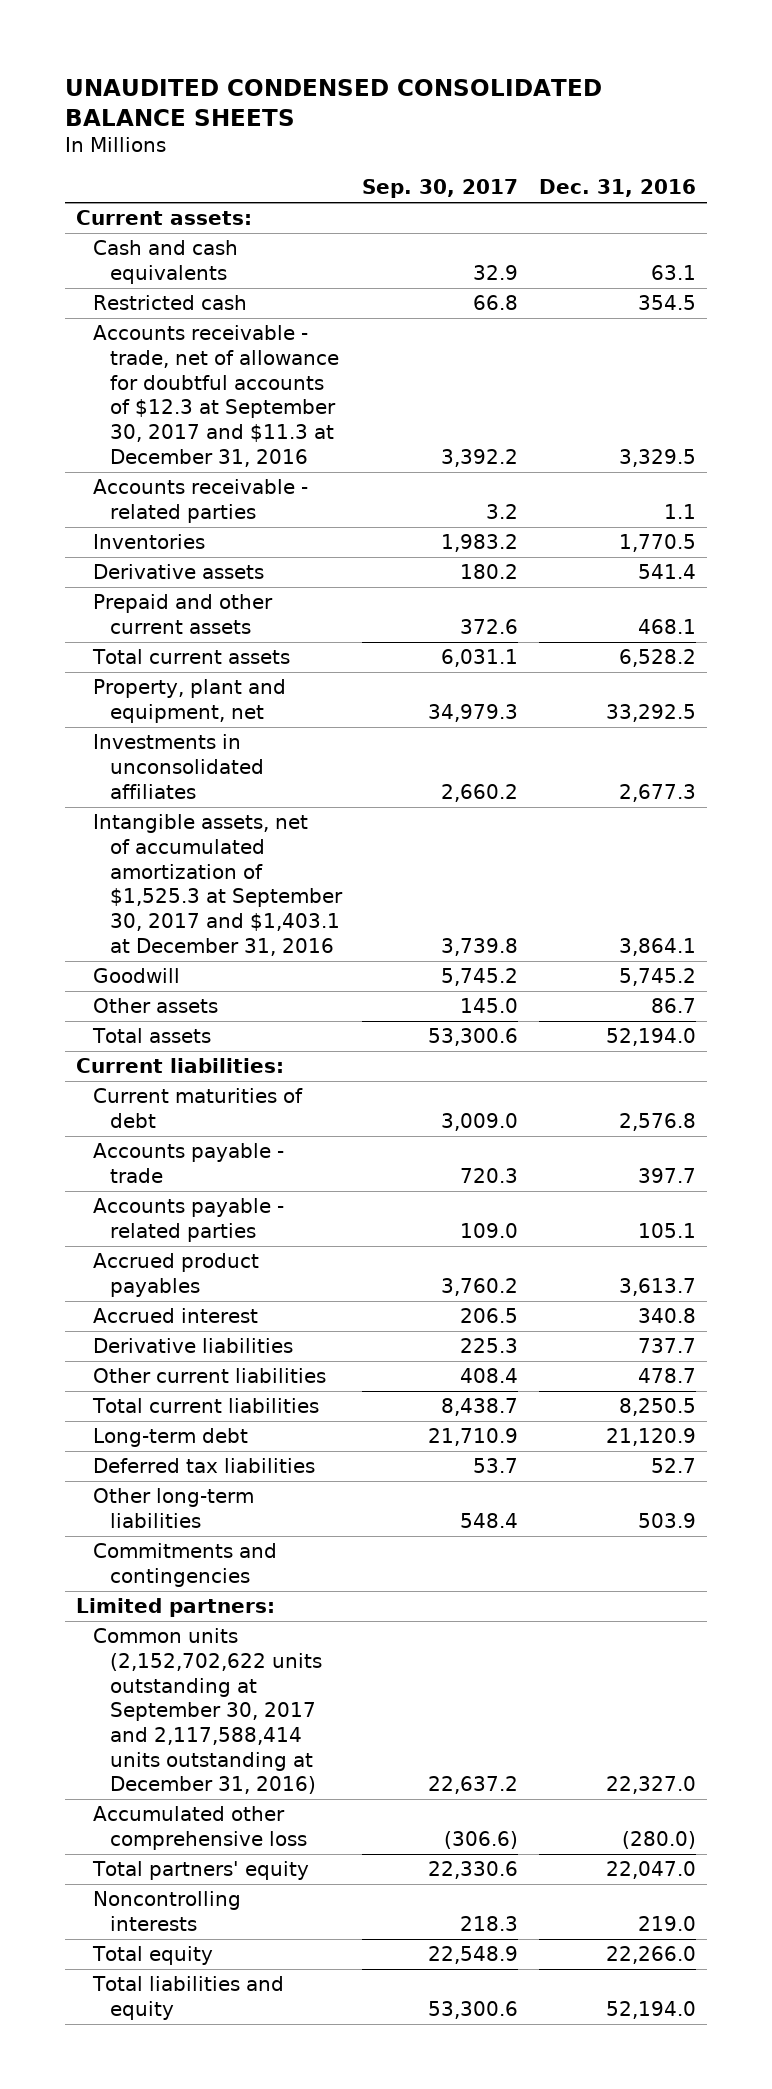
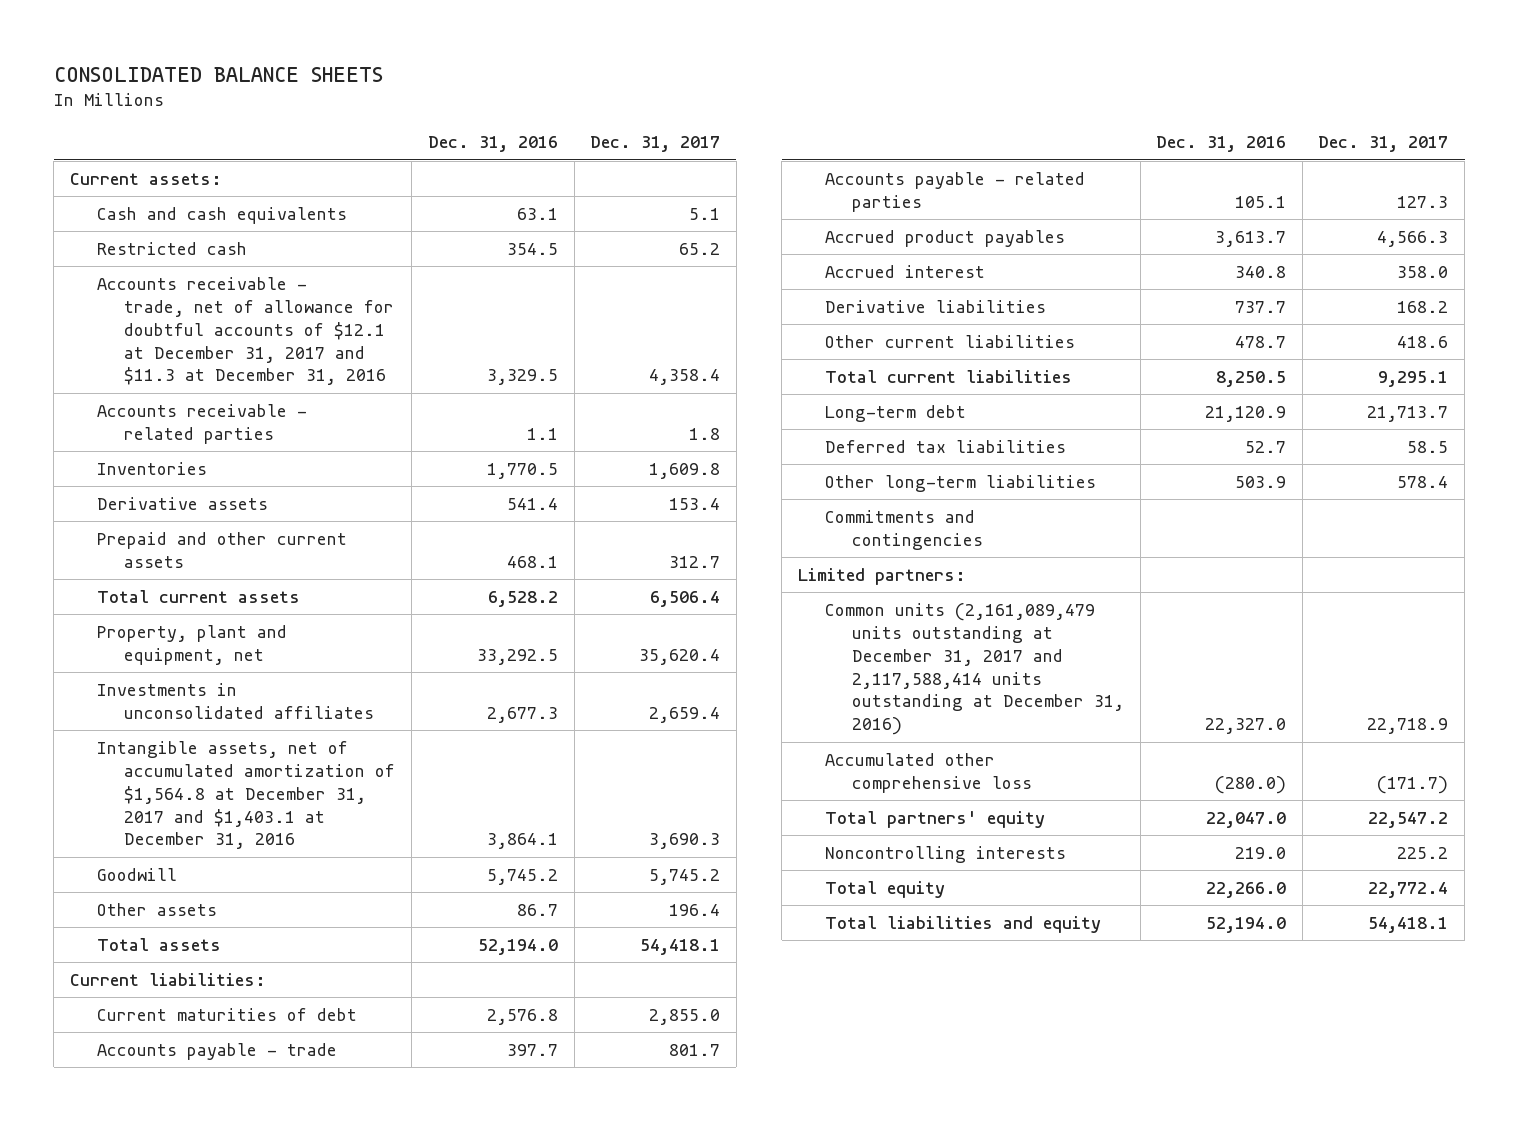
[65,78,603,127] UNAUDITED CONDENSED CONSOLIDATED BALANCE SHEETS -> [53,66,383,82] CONSOLIDATED BALANCE SHEETS
[362,179,519,199] Sep. 30, 2017 -> none
none -> [590,136,721,153] Dec. 31, 2017
[92,325,339,467] Accounts receivable - trade, net of allowance for doubtful accounts of $12.3 at September 30, 2017 and $11.3 at December 31, 2016 -> [96,276,394,386] Accounts receivable - trade, net of allowance for doubtful accounts of $12.1 at December 31, 2017 and $11.3 at December 31, 2016
[92,814,343,956] Intangible assets, net of accumulated amortization of $1,525.3 at September 30, 2017 and $1,403.1 at December 31, 2016 -> [96,740,395,850] Intangible assets, net of accumulated amortization of $1,564.8 at December 31, 2017 and $1,403.1 at December 31, 2016
[92,1628,322,1795] Common units (2,152,702,622 units outstanding at September 30, 2017 and 2,117,588,414 units outstanding at December 31, 2016) -> [824,602,1125,736] Common units (2,161,089,479 units outstanding at December 31, 2017 and 2,117,588,414 units outstanding at December 31, 2016)

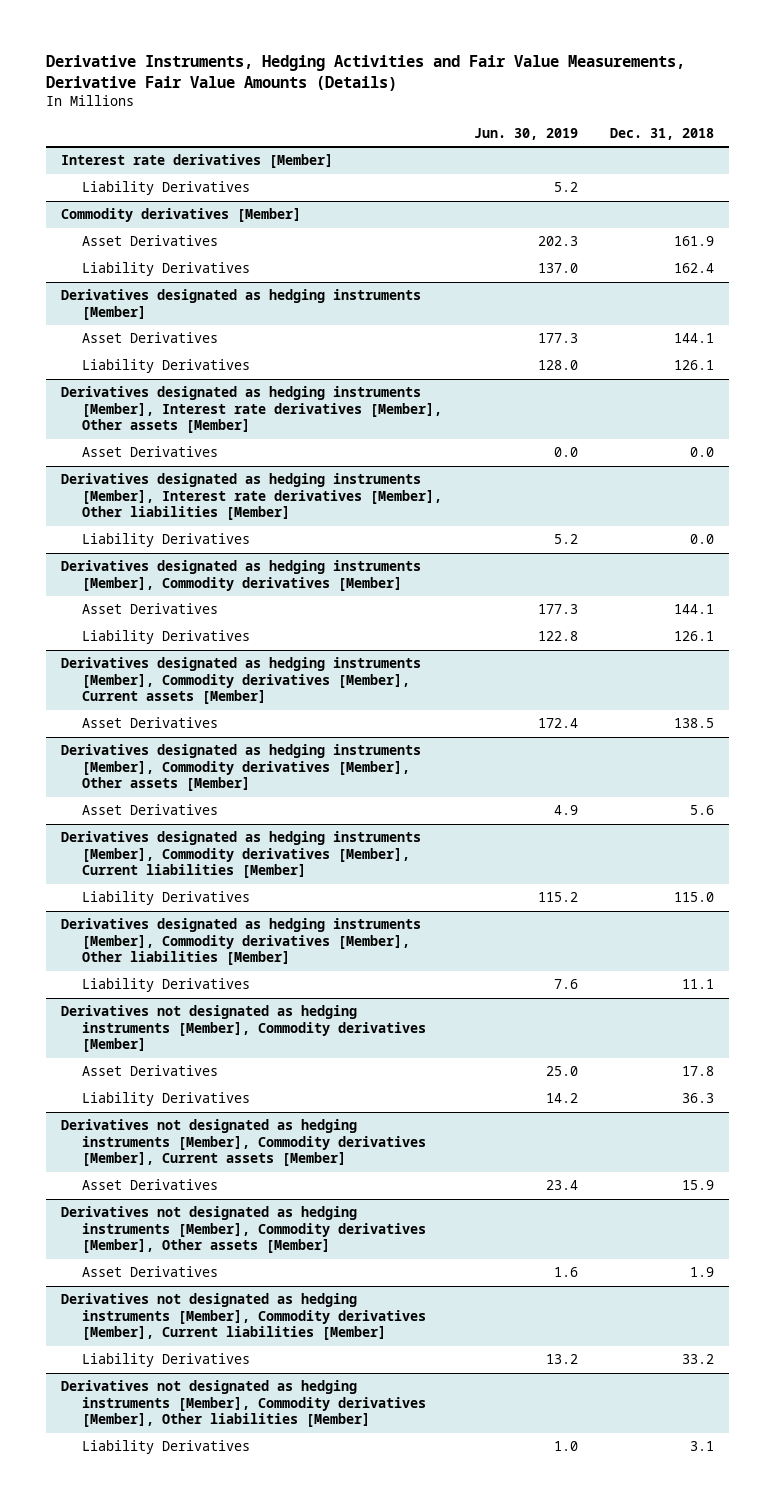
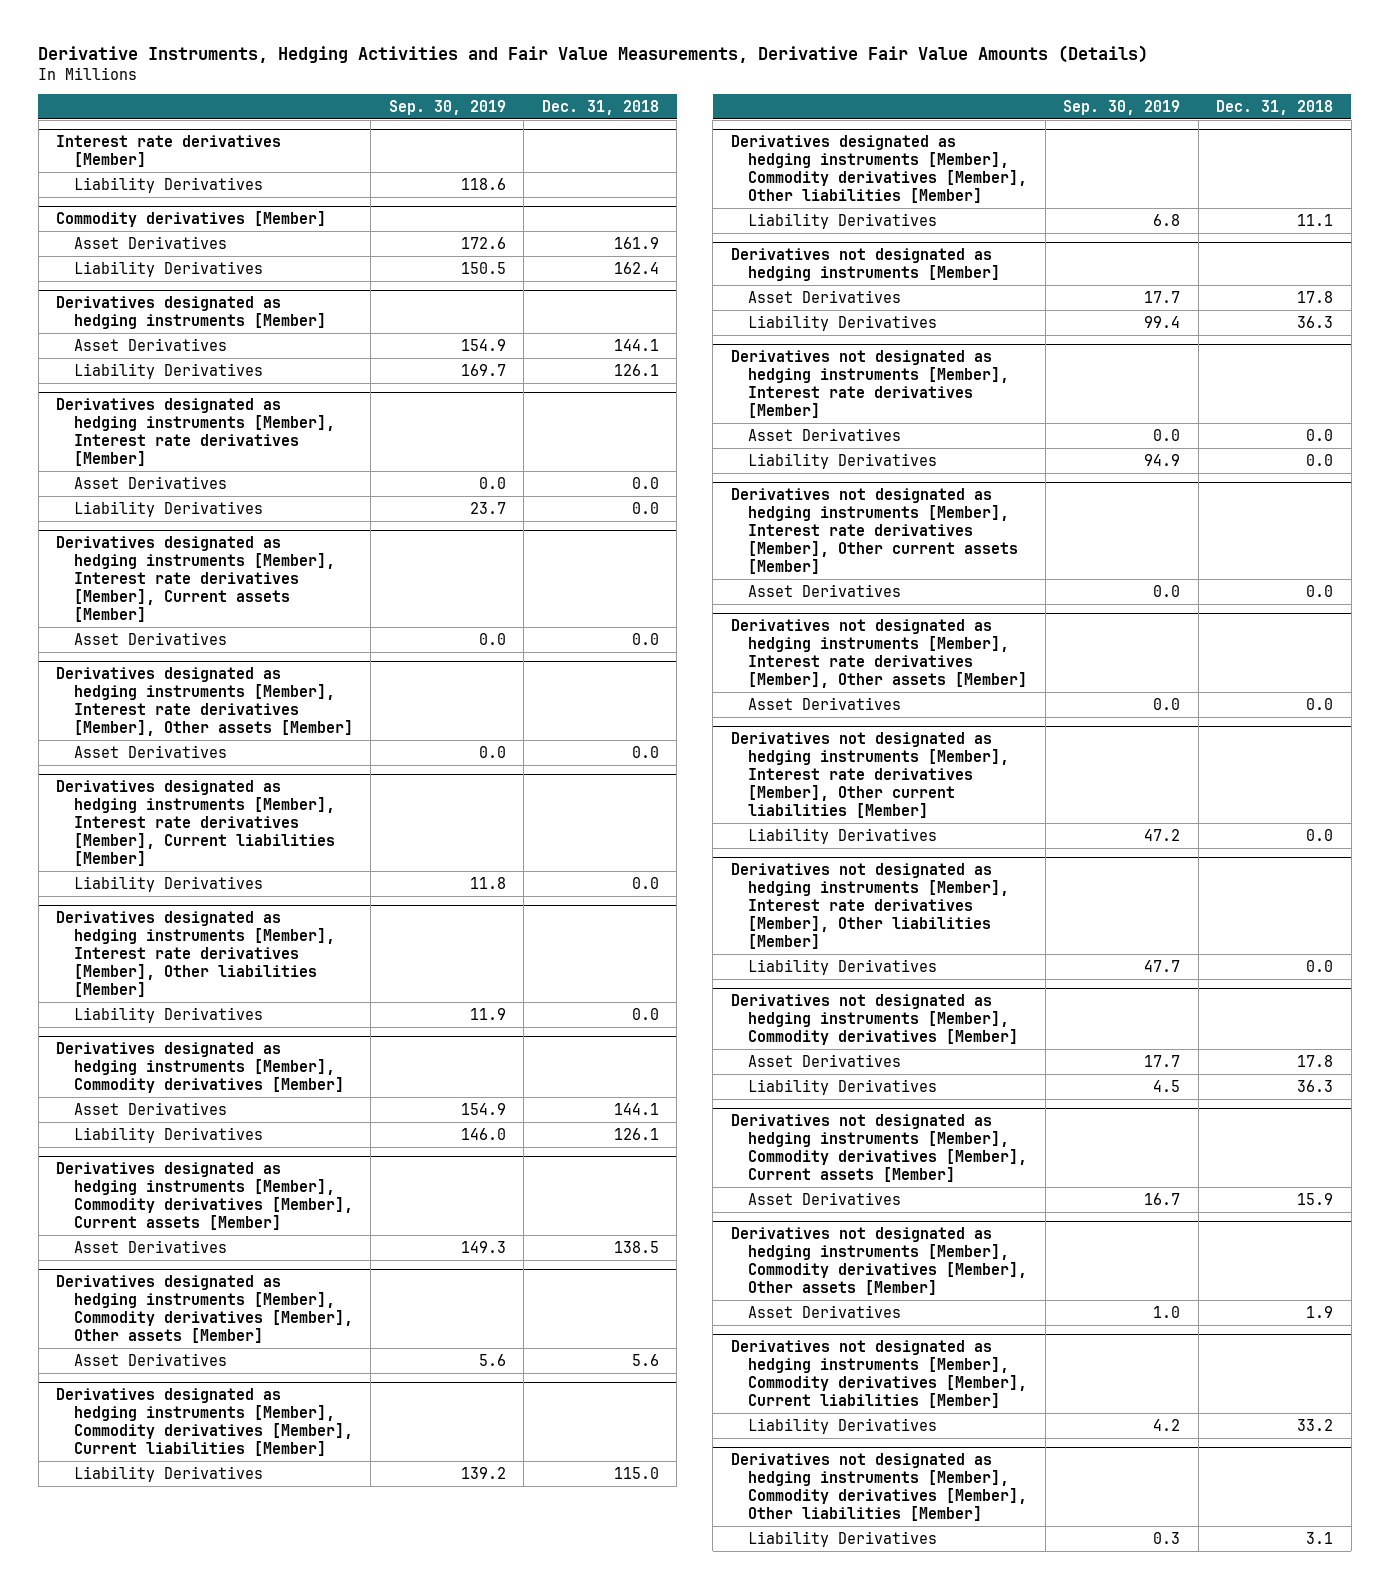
[474,127,579,140] Jun. 30, 2019 -> none
none -> [388,99,506,115] Sep. 30, 2019
none -> [56,397,335,467] Derivatives designated as hedging instruments [Member], Interest rate derivatives [Member]
none -> [73,475,227,489] Asset Derivatives
none -> [73,500,263,517] Liability Derivatives
none -> [56,535,335,623] Derivatives designated as hedging instruments [Member], Interest rate derivatives [Member], Current assets [Member]
none -> [73,631,227,645] Asset Derivatives
none -> [56,779,335,867] Derivatives designated as hedging instruments [Member], Interest rate derivatives [Member], Current liabilities [Member]
none -> [73,875,263,892] Liability Derivatives
none -> [730,247,1001,281] Derivatives not designated as hedging instruments [Member]
none -> [748,289,902,303] Asset Derivatives
none -> [748,314,938,331] Liability Derivatives
none -> [730,349,1010,419] Derivatives not designated as hedging instruments [Member], Interest rate derivatives [Member]
none -> [748,427,902,441] Asset Derivatives
none -> [748,452,938,469] Liability Derivatives
none -> [730,487,1019,575] Derivatives not designated as hedging instruments [Member], Interest rate derivatives [Member], Other current assets [Member]
none -> [748,583,902,597] Asset Derivatives
none -> [730,618,1028,689] Derivatives not designated as hedging instruments [Member], Interest rate derivatives [Member], Other assets [Member]
none -> [748,696,902,710] Asset Derivatives
none -> [730,731,1010,819] Derivatives not designated as hedging instruments [Member], Interest rate derivatives [Member], Other current liabilities [Member]
none -> [748,827,938,844] Liability Derivatives
none -> [730,862,1010,950] Derivatives not designated as hedging instruments [Member], Interest rate derivatives [Member], Other liabilities [Member]
none -> [748,958,938,975] Liability Derivatives

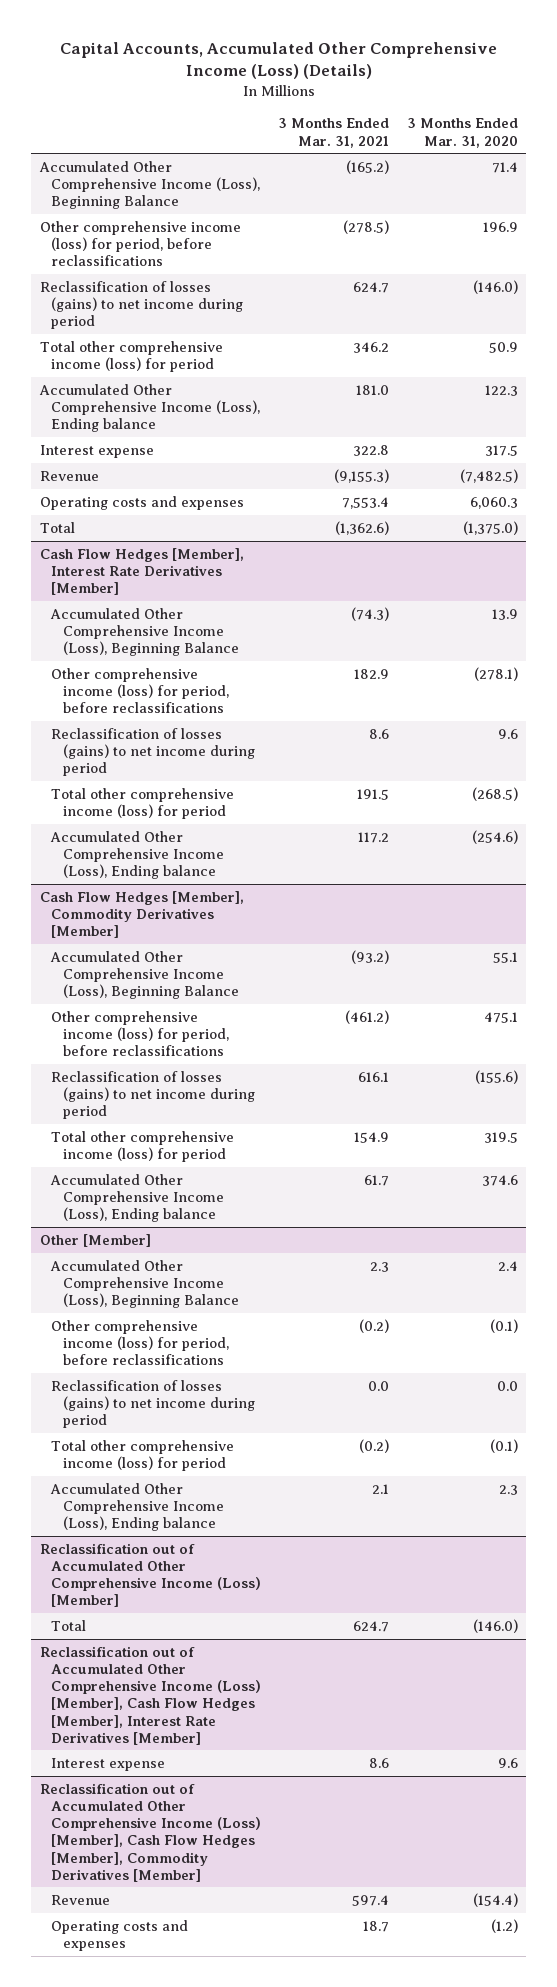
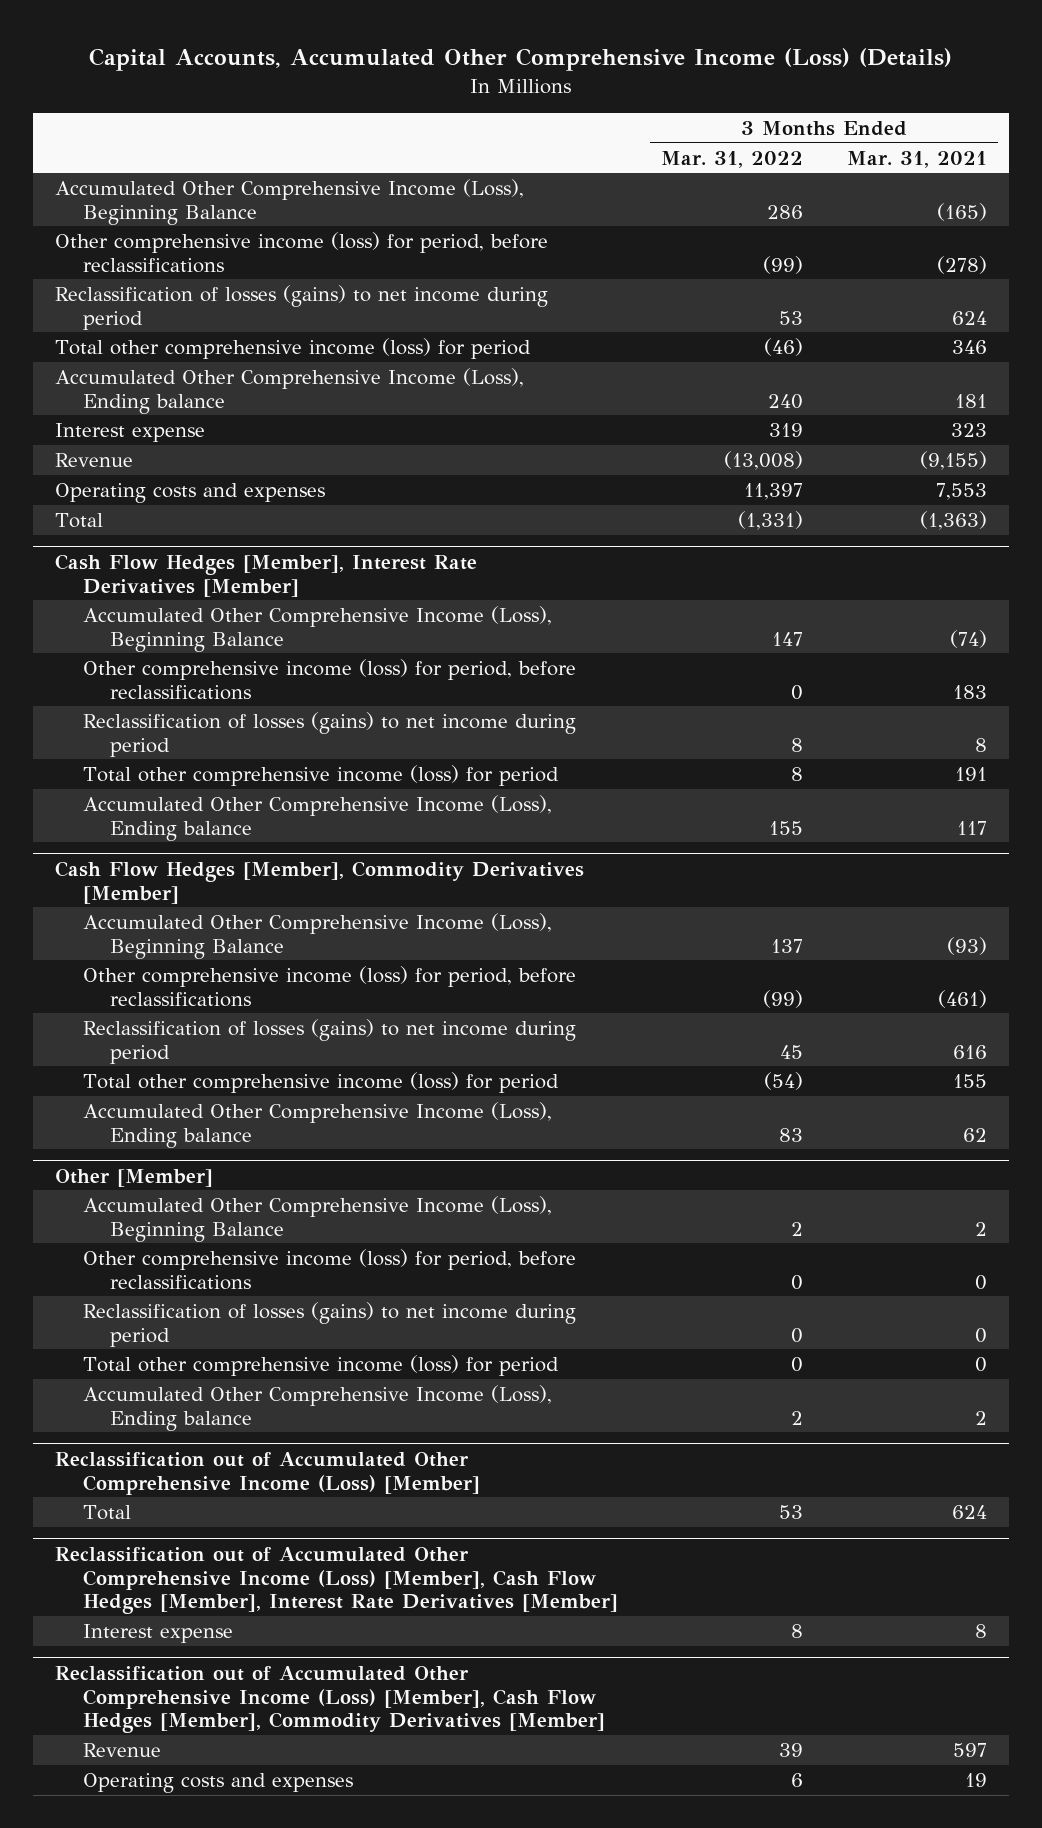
[406,118,518,148] 3 Months Ended Mar. 31, 2020 -> none
none -> [661,150,804,168] Mar. 31, 2022
[346,159,390,174] (165.2) -> [937,202,988,221] (165)
[343,219,390,234] (278.5) -> [937,255,988,274] (278)
[353,281,390,293] 624.7 -> [952,310,988,325] 624
[353,341,390,353] 346.2 -> [952,339,988,354] 346
[356,384,390,395] 181.0 -> [955,393,988,408] 181
[353,444,390,456] 322.8 -> [951,422,988,437] 323
[334,468,390,483] (9,155.3) -> [920,450,988,470] (9,155)
[342,496,390,509] 7,553.4 -> [936,482,988,500] 7,553
[335,520,390,535] (1,362.6) -> [920,510,988,530] (1,363)
[351,606,390,621] (74.3) -> [950,629,988,648] (74)
[354,668,390,679] 182.9 -> [953,684,988,699] 183
[369,728,390,739] 8.6 -> [975,737,988,752] 8
[357,788,390,800] 191.5 -> [955,766,988,781] 191
[358,831,390,843] 117.2 -> [957,820,988,835] 117
[351,949,390,964] (93.2) -> [947,936,988,955] (93)
[345,1009,390,1024] (461.2) -> [938,989,988,1008] (461)
[358,1071,390,1082] 616.1 -> [953,1044,988,1059] 616
[354,1131,390,1143] 154.9 -> [953,1073,988,1088] 155
[364,1174,390,1186] 61.7 -> [963,1127,988,1142] 62
[370,1261,390,1272] 2.3 -> [975,1221,988,1236] 2
[359,1318,390,1333] (0.2) -> [975,1274,988,1290] 0
[368,1380,390,1391] 0.0 -> [975,1327,988,1343] 0
[359,1438,390,1453] (0.2) -> [975,1356,988,1372] 0
[372,1483,390,1494] 2.1 -> [975,1410,988,1425] 2
[353,1620,390,1632] 624.7 -> [952,1504,988,1519] 624
[369,1757,390,1768] 8.6 -> [975,1623,988,1638] 8
[352,1894,390,1906] 597.4 -> [953,1742,988,1757] 597
[363,1920,390,1932] 18.7 -> [965,1772,988,1787] 19

